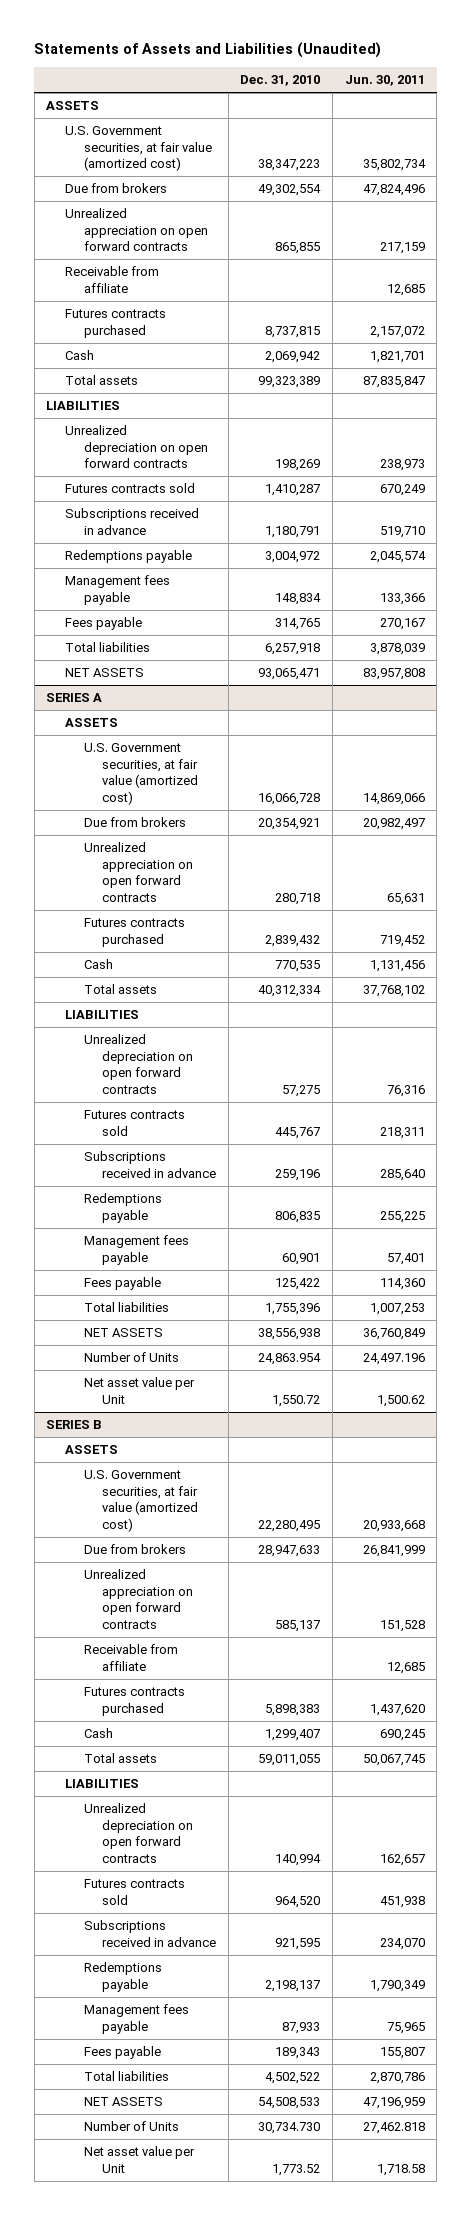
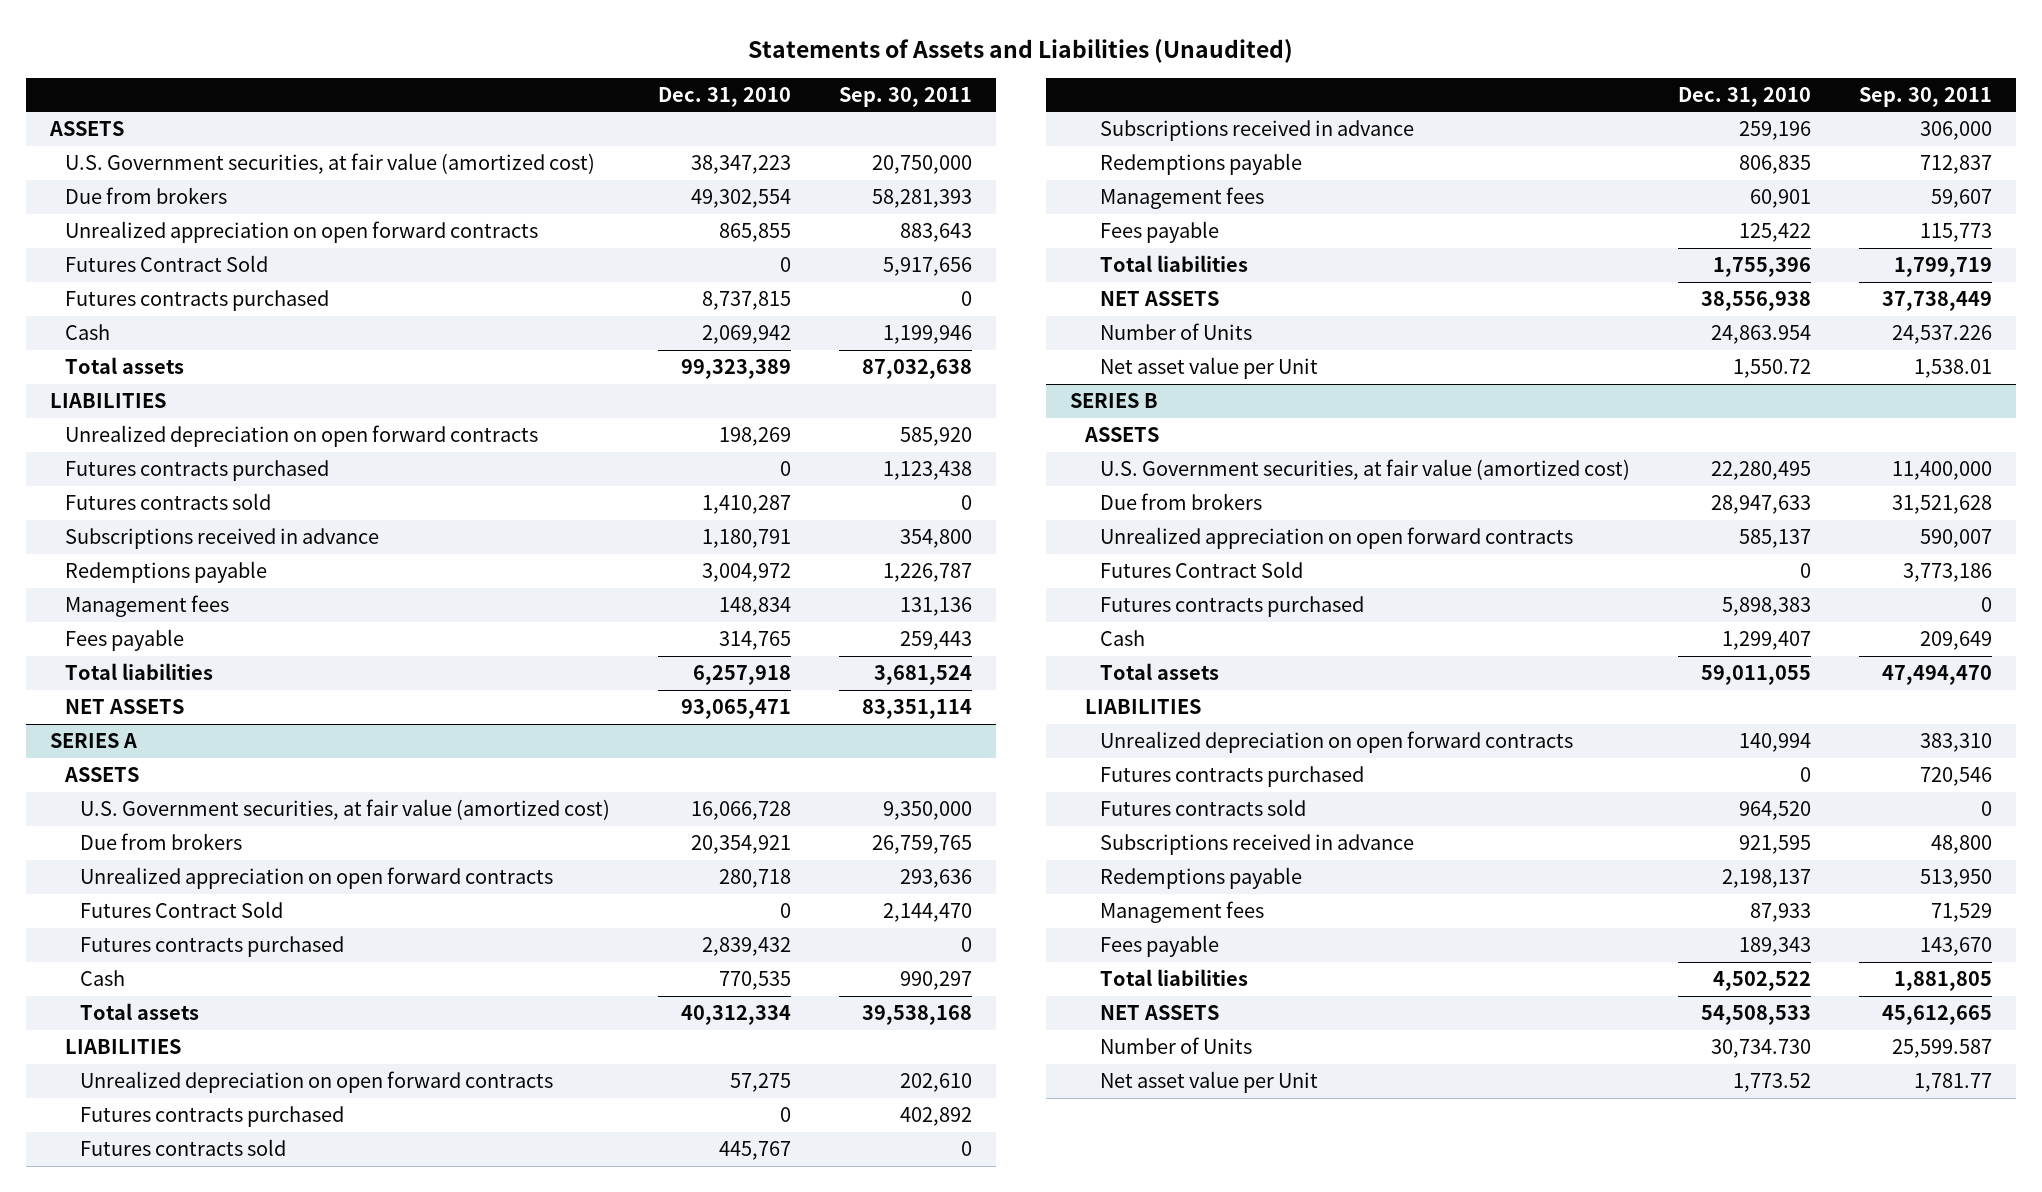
[344,75,425,87] Jun. 30, 2011 -> none
none -> [838,86,972,107] Sep. 30, 2011
[64,266,159,293] Receivable from affiliate -> none
none -> [65,255,269,273] Futures Contract Sold
none -> [65,460,330,482] Futures contracts purchased
[64,575,170,605] Management fees payable -> [65,595,230,618] Management fees
none -> [79,901,283,919] Futures Contract Sold
none -> [79,1106,344,1128] Futures contracts purchased
[83,1235,189,1265] Management fees payable -> [1099,187,1264,210] Management fees
[83,1644,178,1671] Receivable from affiliate -> none
none -> [1099,561,1303,579] Futures Contract Sold
none -> [1099,766,1364,788] Futures contracts purchased
[83,2004,189,2034] Management fees payable -> [1099,901,1264,924] Management fees

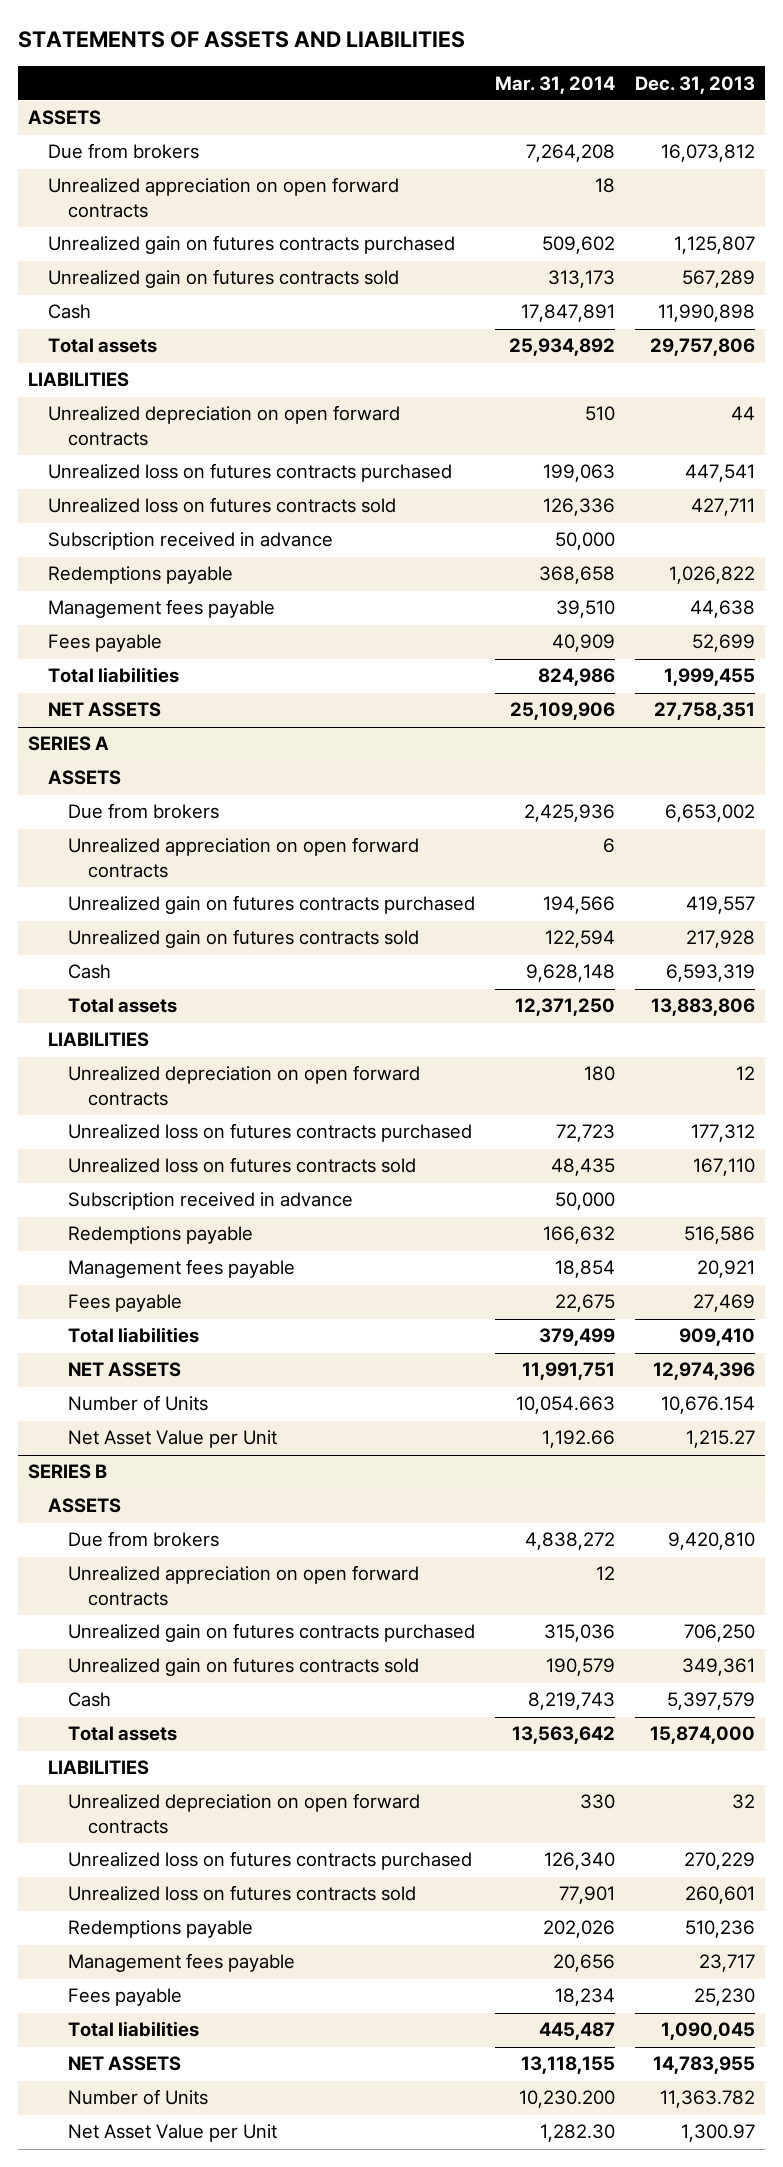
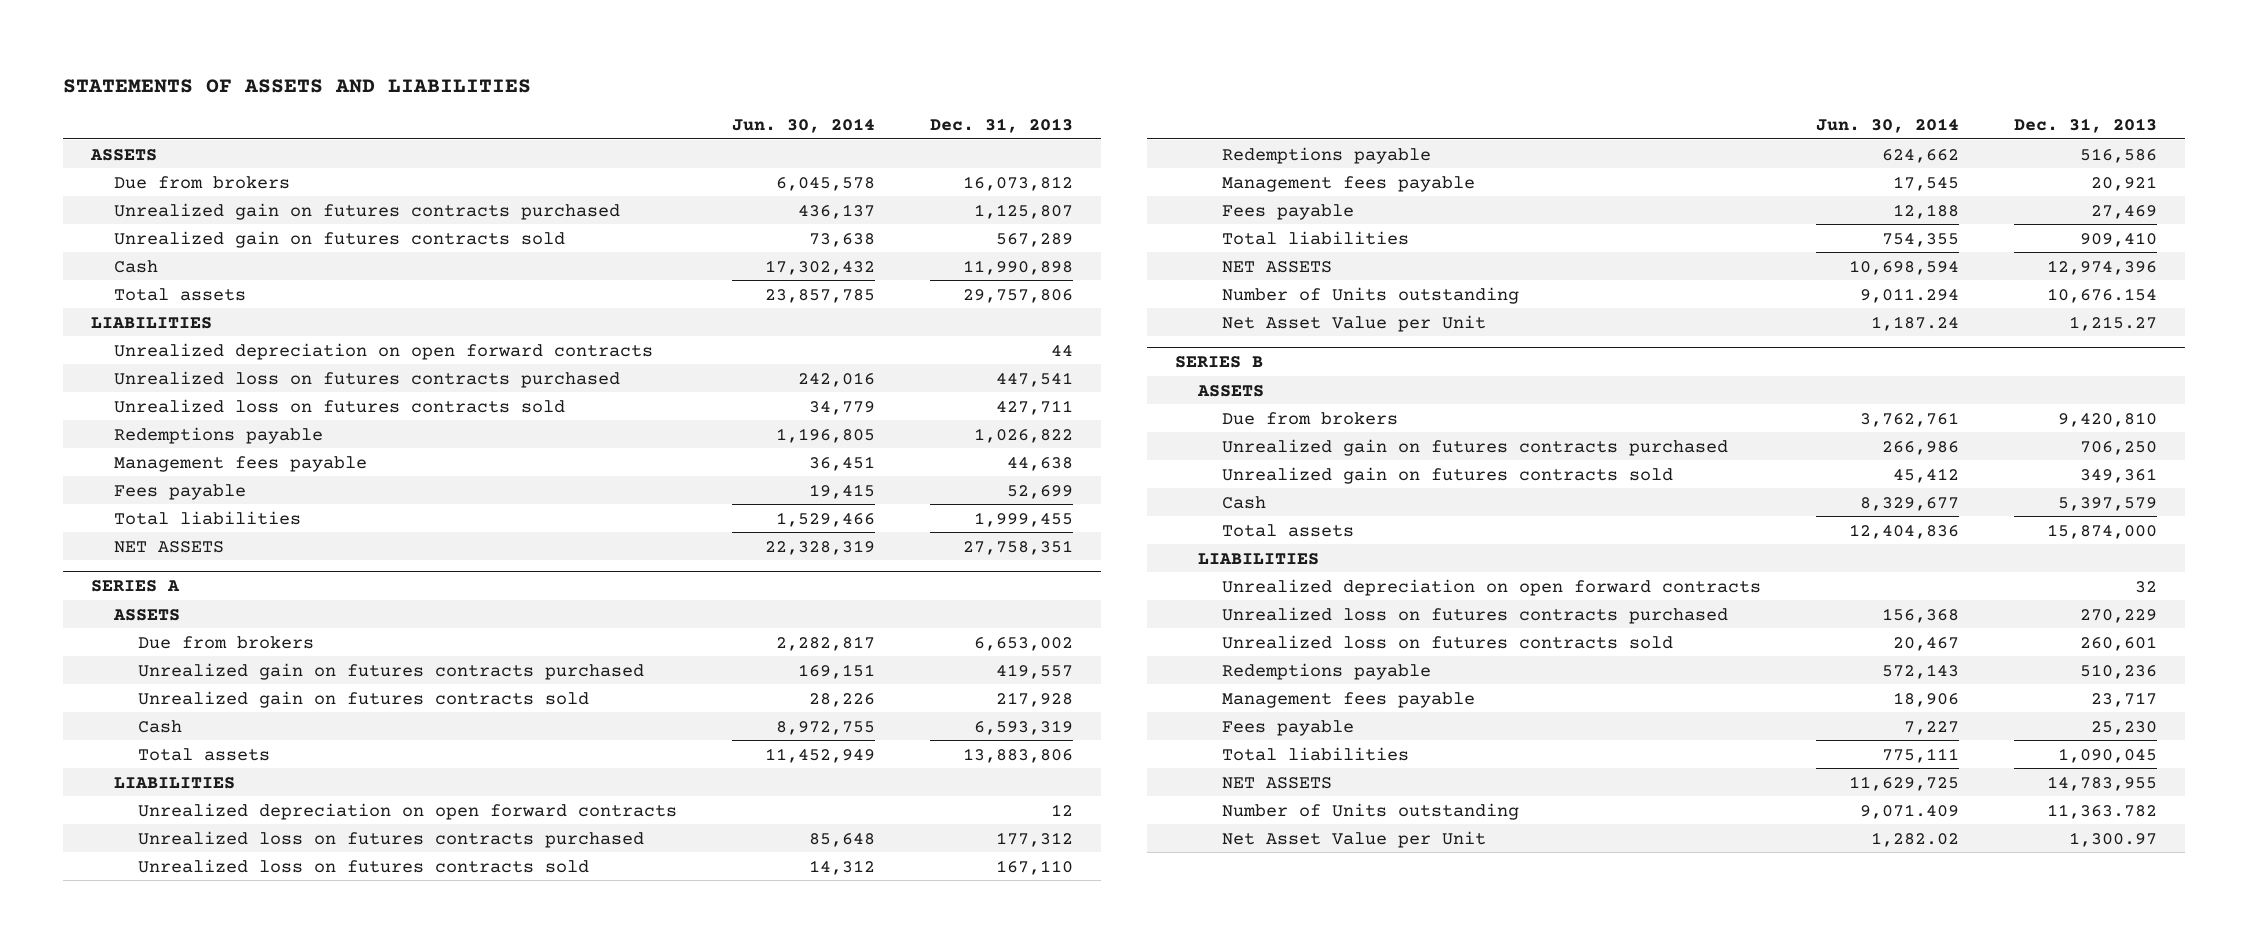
[494,75,615,94] Mar. 31, 2014 -> none
none -> [732,118,876,134] Jun. 30, 2014
[47,177,399,218] Unrealized appreciation on open forward contracts -> none
[47,532,333,551] Subscription received in advance -> none
[67,837,419,878] Unrealized appreciation on open forward contracts -> none
[67,1192,353,1211] Subscription received in advance -> none
[67,1395,208,1412] Number of Units -> [1221,286,1519,304] Number of Units outstanding
[67,1565,419,1606] Unrealized appreciation on open forward contracts -> none
[67,2089,208,2106] Number of Units -> [1221,802,1519,820] Number of Units outstanding

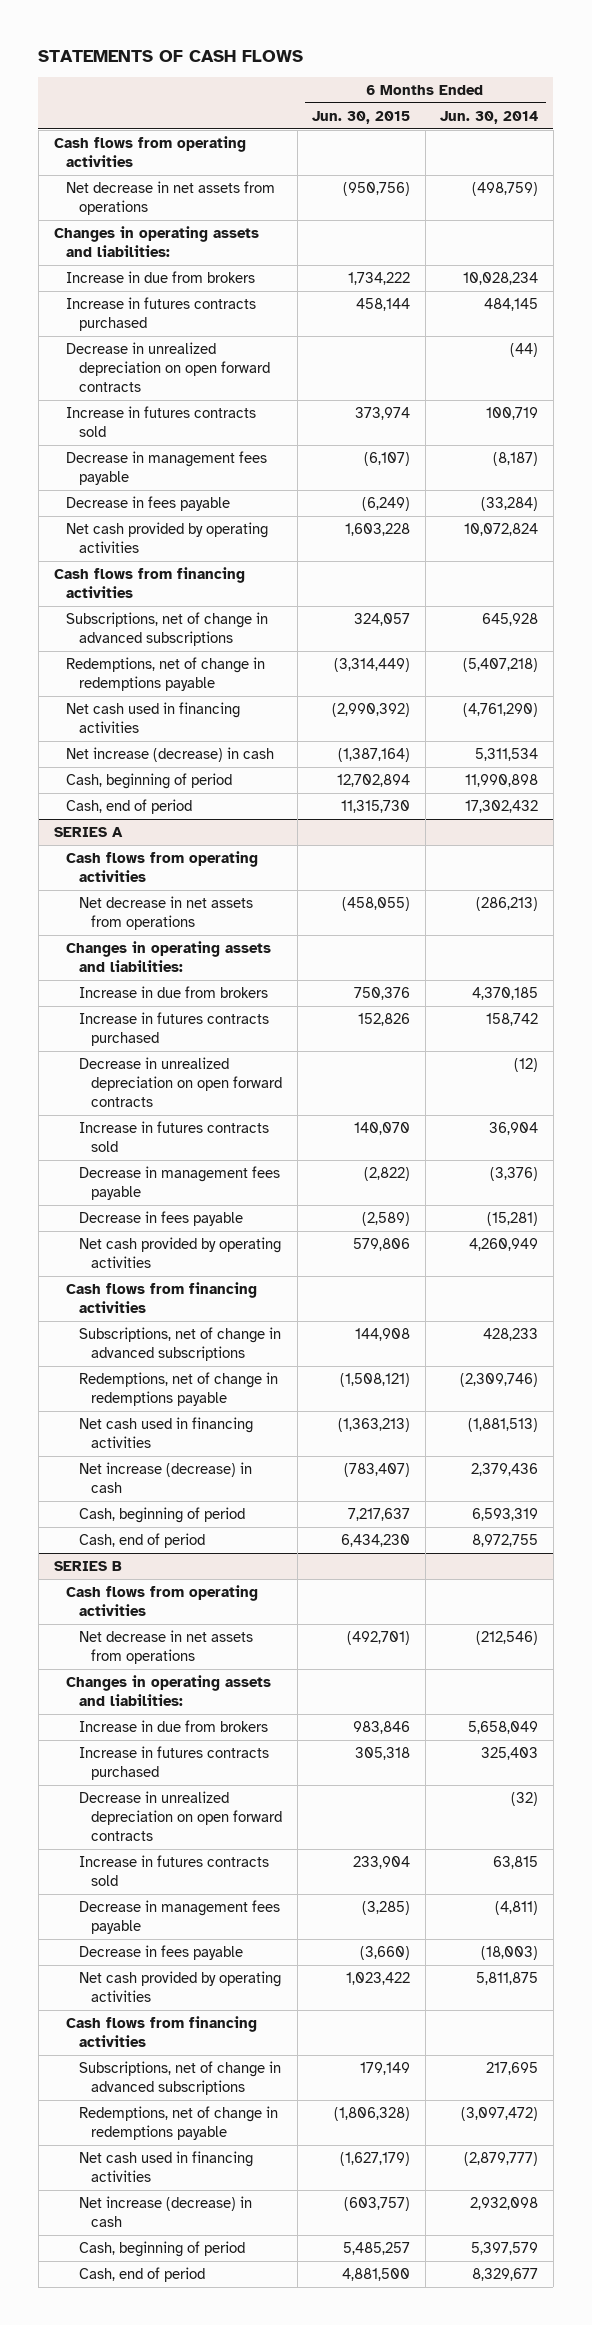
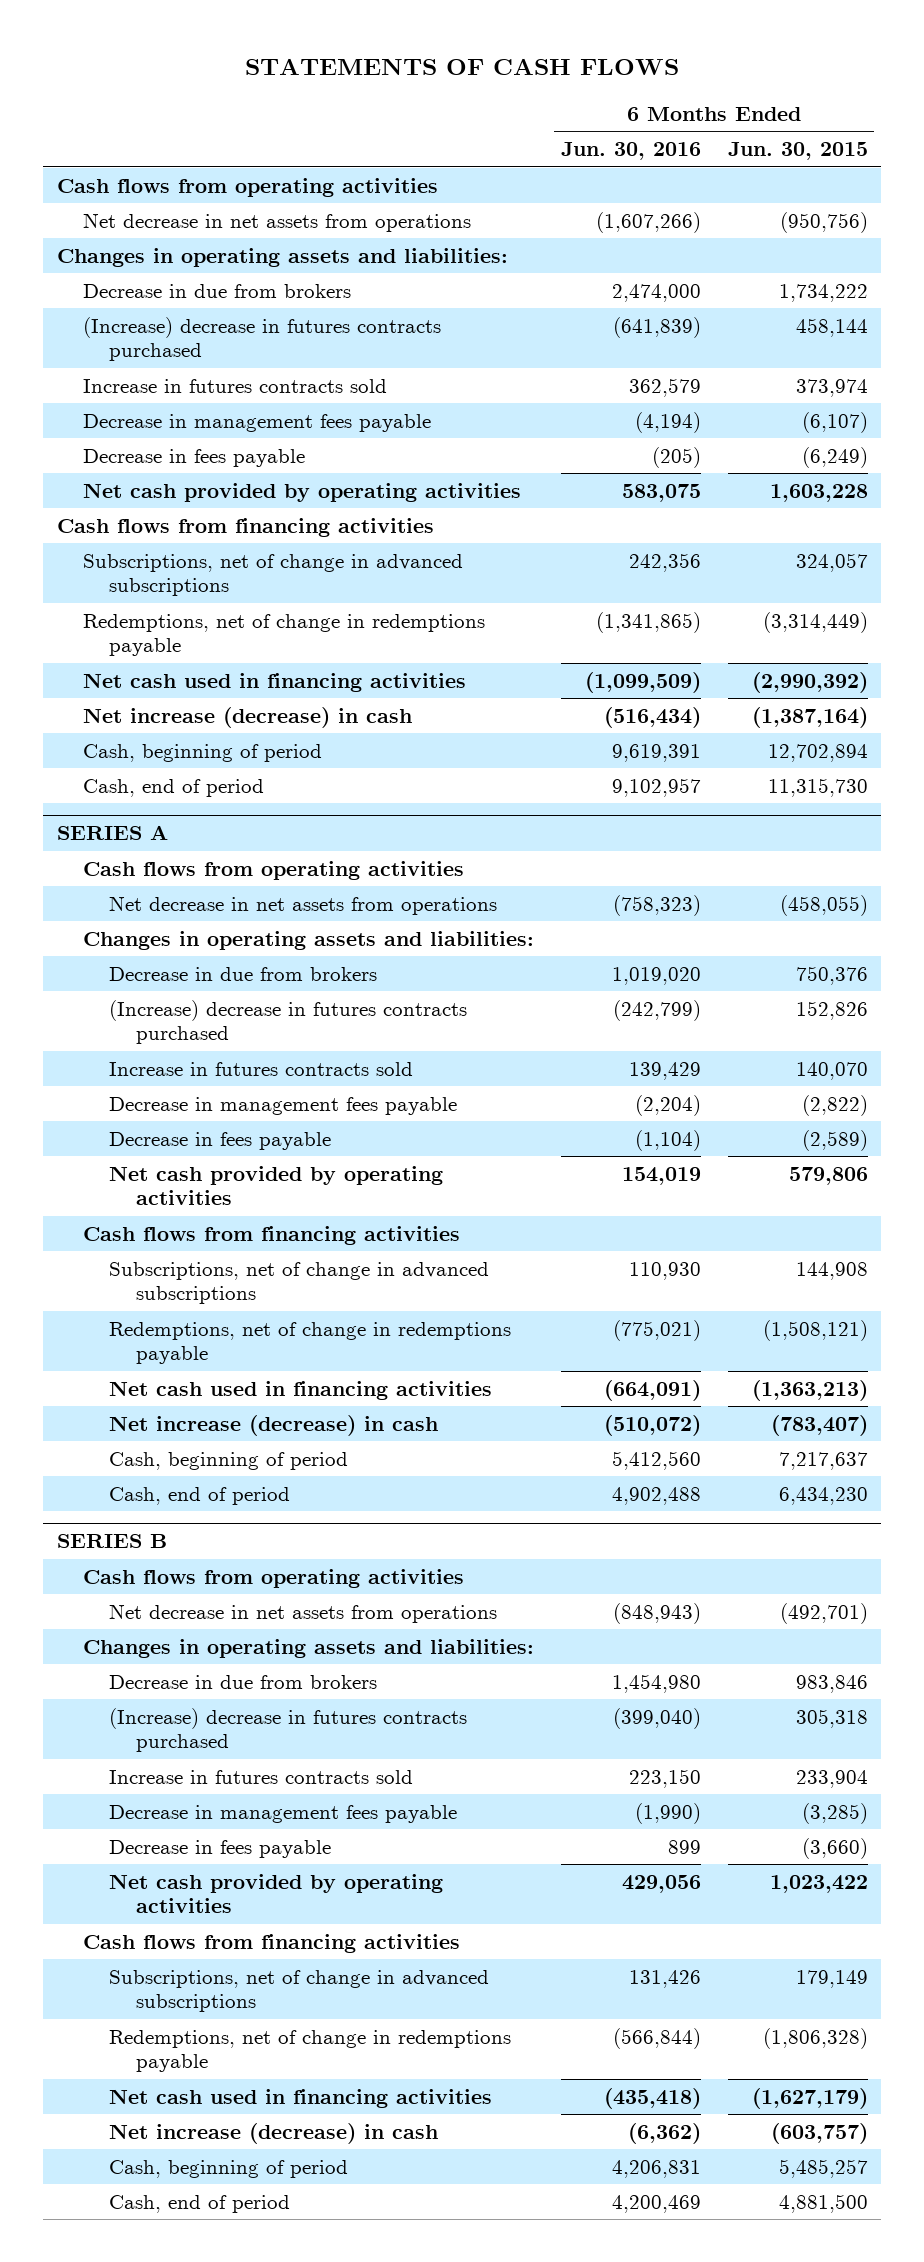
[440,110,539,124] Jun. 30, 2014 -> none
none -> [560,142,701,161] Jun. 30, 2016
[66,342,270,393] Decrease in unrealized depreciation on open forward contracts -> none
[66,271,256,284] Increase in due from brokers -> [83,283,352,298] Decrease in due from brokers
[66,297,257,332] Increase in futures contracts purchased -> [83,316,442,362] (Increase) decrease in futures contracts purchased
[78,1057,282,1108] Decrease in unrealized depreciation on open forward contracts -> none
[78,986,268,999] Increase in due from brokers -> [109,966,378,981] Decrease in due from brokers
[78,1012,269,1047] Increase in futures contracts purchased -> [109,999,468,1045] (Increase) decrease in futures contracts purchased
[78,1791,282,1842] Decrease in unrealized depreciation on open forward contracts -> none
[78,1720,268,1733] Increase in due from brokers -> [109,1674,378,1689] Decrease in due from brokers
[78,1746,269,1781] Increase in futures contracts purchased -> [109,1707,468,1753] (Increase) decrease in futures contracts purchased

